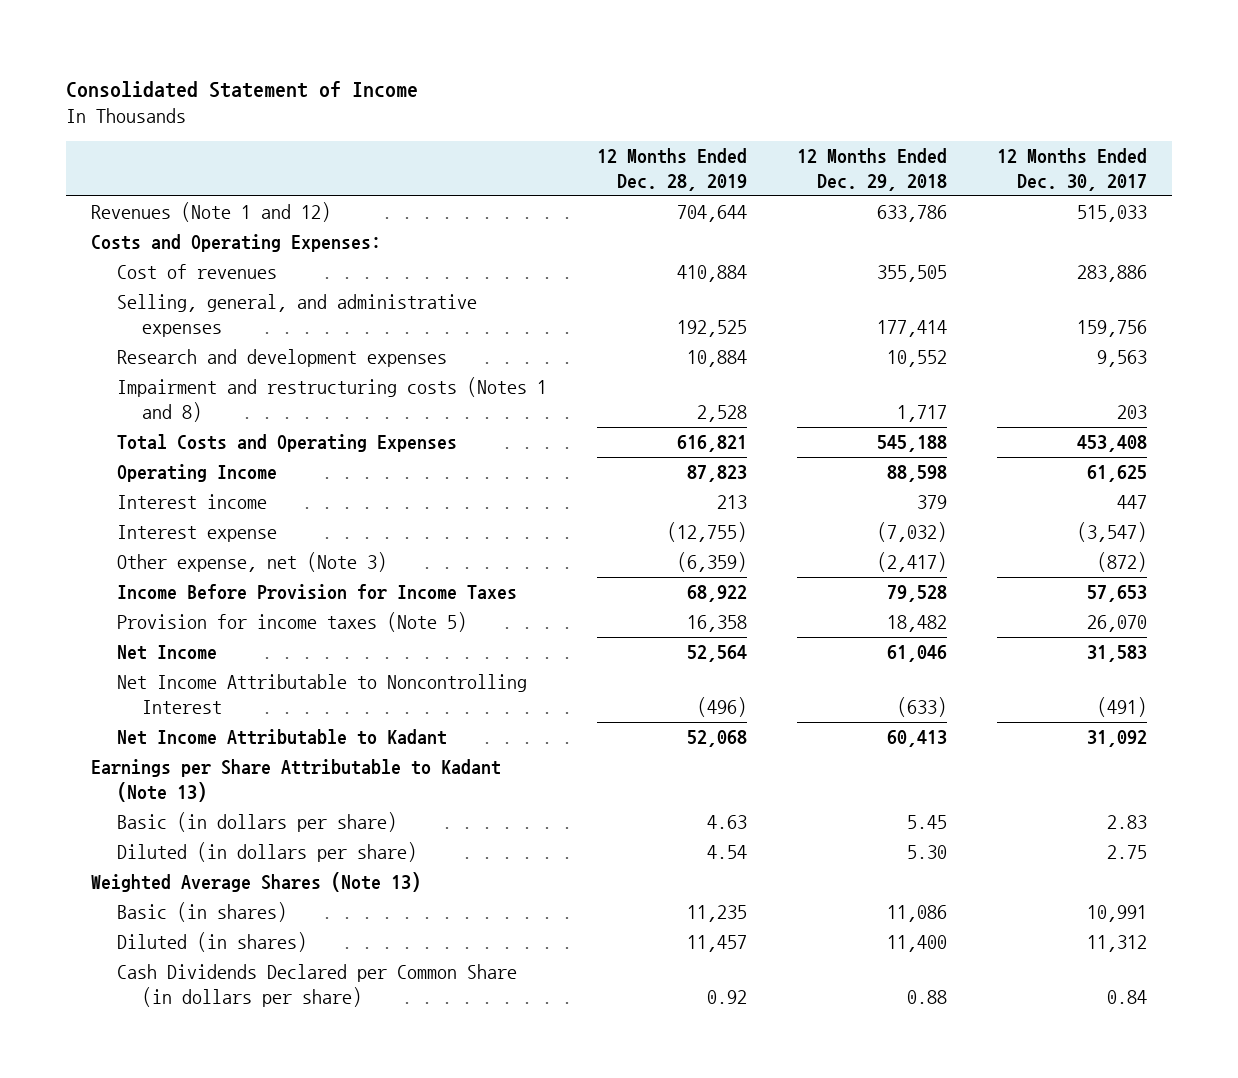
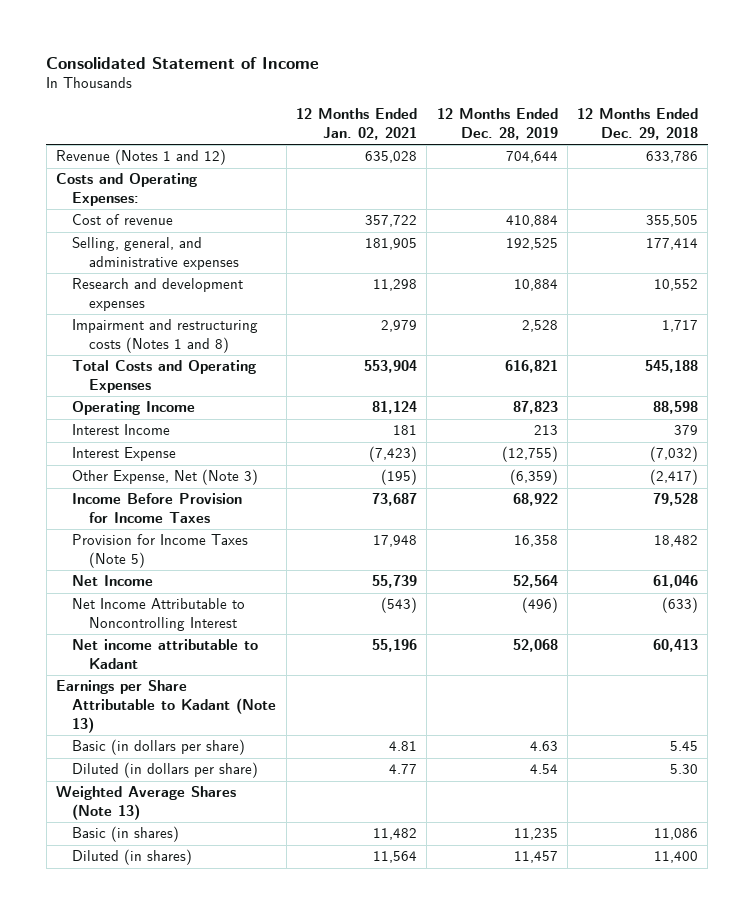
[996,148,1147,192] 12 Months Ended Dec. 30, 2017 -> none
none -> [295,108,417,140] 12 Months Ended Jan. 02, 2021
[91,202,332,223] Revenues (Note 1 and 12) -> [56,149,227,166] Revenue (Notes 1 and 12)
[116,264,277,280] Cost of revenues -> [72,214,174,226] Cost of revenue
[116,494,267,510] Interest income -> [72,424,171,436] Interest Income
[116,525,277,543] Interest expense -> [72,447,177,462] Interest Expense
[116,552,387,573] Other expense, net (Note 3) -> [72,469,259,486] Other Expense, Net (Note 3)
[116,612,467,633] Provision for income taxes (Note 5) -> [72,534,249,569] Provision for Income Taxes (Note 5)
[116,729,447,746] Net Income Attributable to Kadant -> [72,639,259,670] Net income attributable to Kadant
[116,964,517,1008] Cash Dividends Declared per Common Share (in dollars per share) -> none

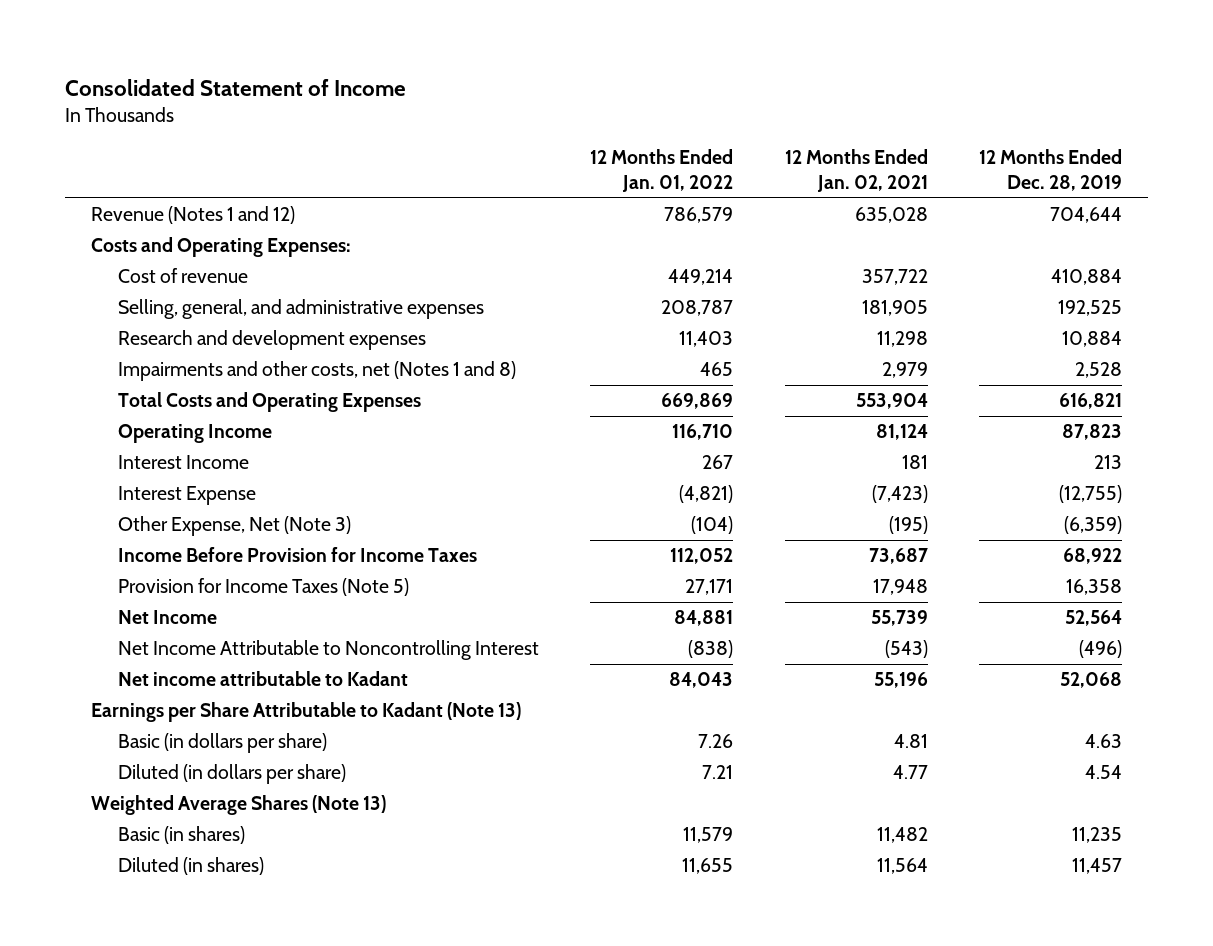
[577,108,699,140] 12 Months Ended Dec. 29, 2018 -> none
none -> [590,149,734,193] 12 Months Ended Jan. 01, 2022
[72,319,259,354] Impairment and restructuring costs (Notes 1 and 8) -> [117,361,516,382] Impairments and other costs, net (Notes 1 and 8)

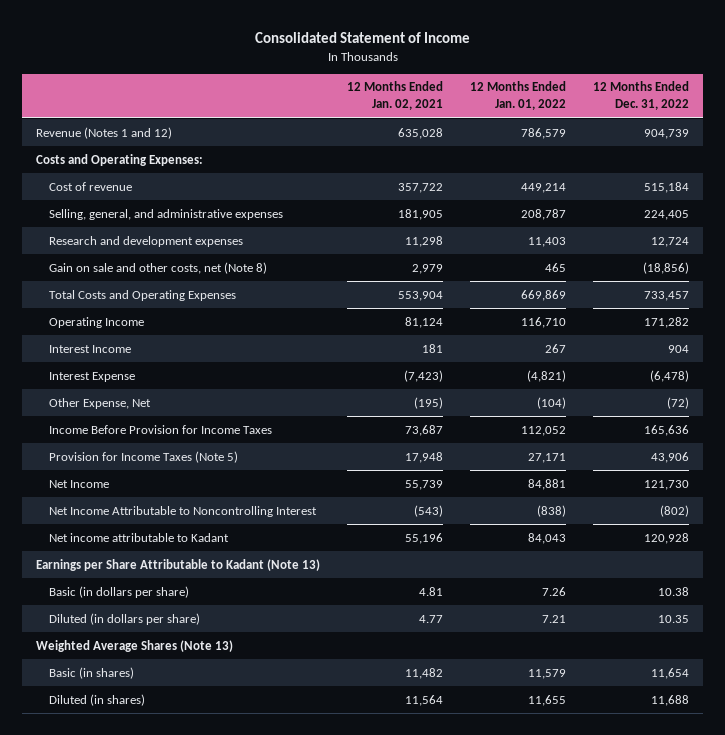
[979,149,1123,192] 12 Months Ended Dec. 28, 2019 -> none
none -> [593,81,690,111] 12 Months Ended Dec. 31, 2022
[117,361,516,382] Impairments and other costs, net (Notes 1 and 8) -> [48,261,267,274] Gain on sale and other costs, net (Note 8)
[117,516,351,537] Other Expense, Net (Note 3) -> [48,397,151,409] Other Expense, Net

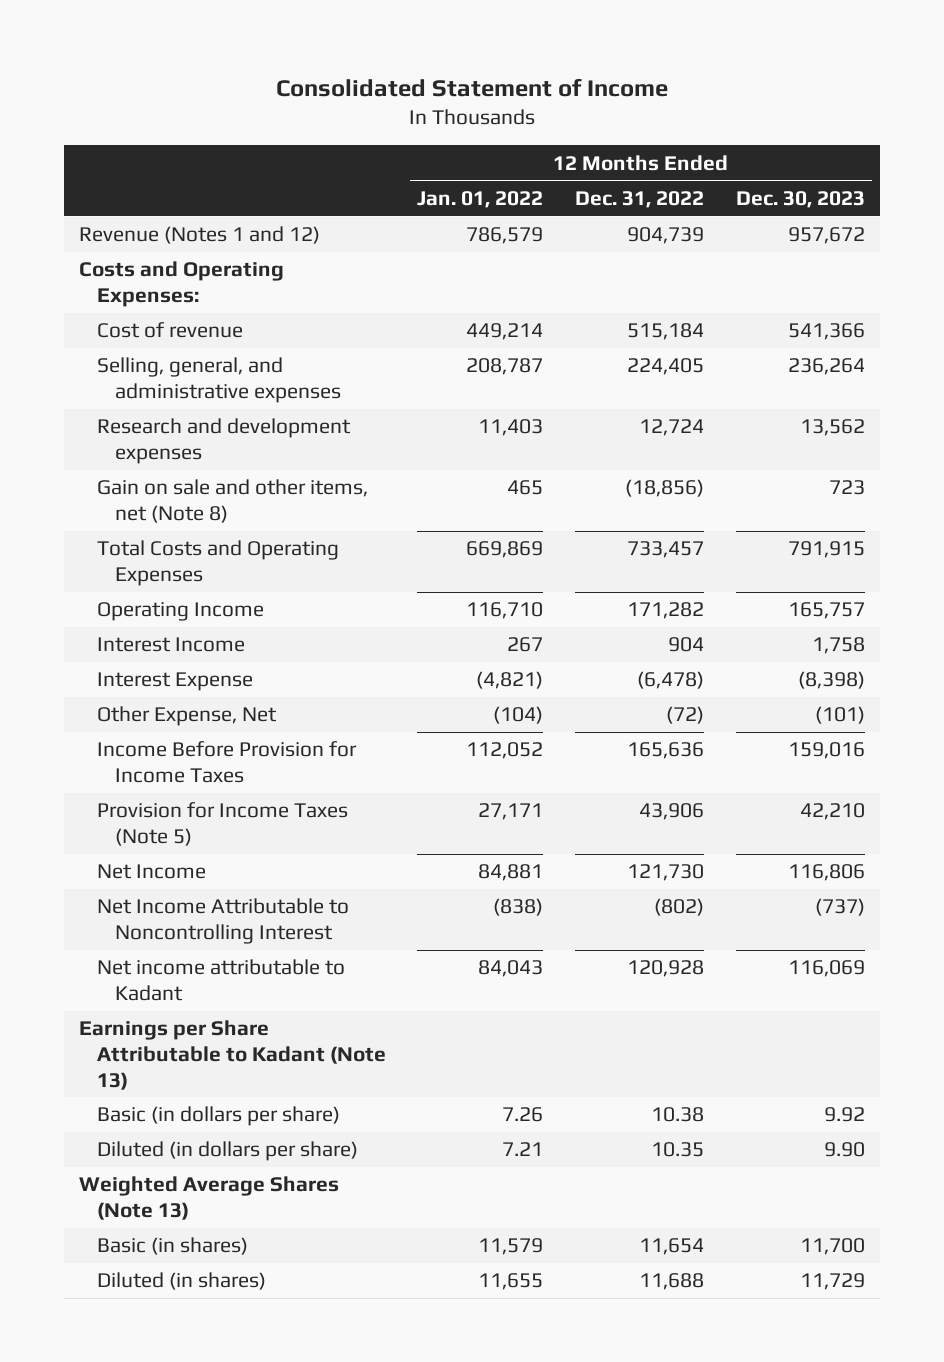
[347,81,444,111] 12 Months Ended Jan. 02, 2021 -> none
none -> [735,190,865,208] Dec. 30, 2023
[48,261,267,274] Gain on sale and other costs, net (Note 8) -> [96,479,368,523] Gain on sale and other items, net (Note 8)

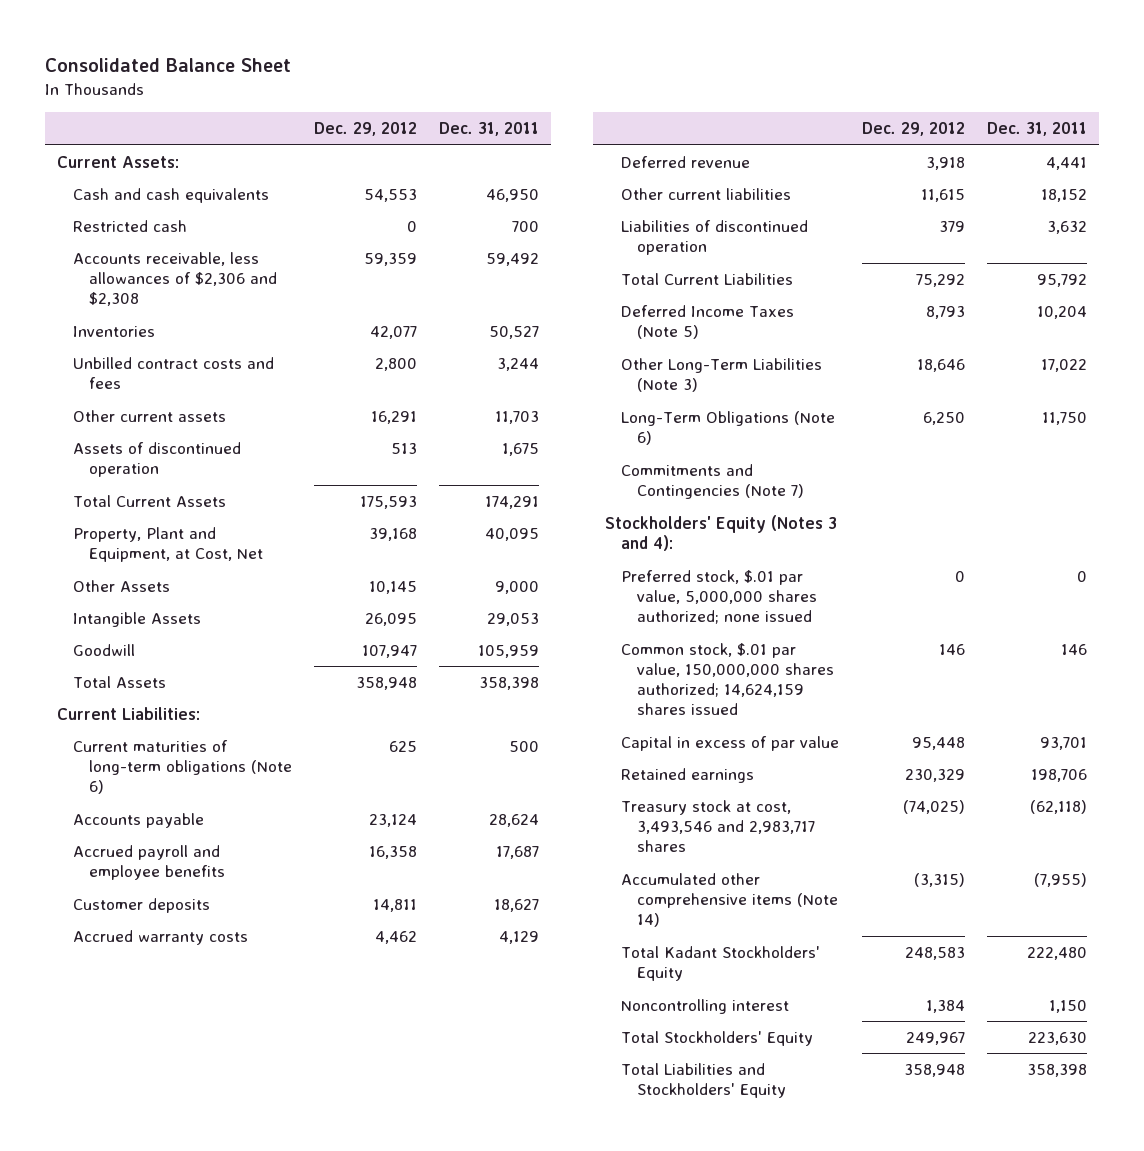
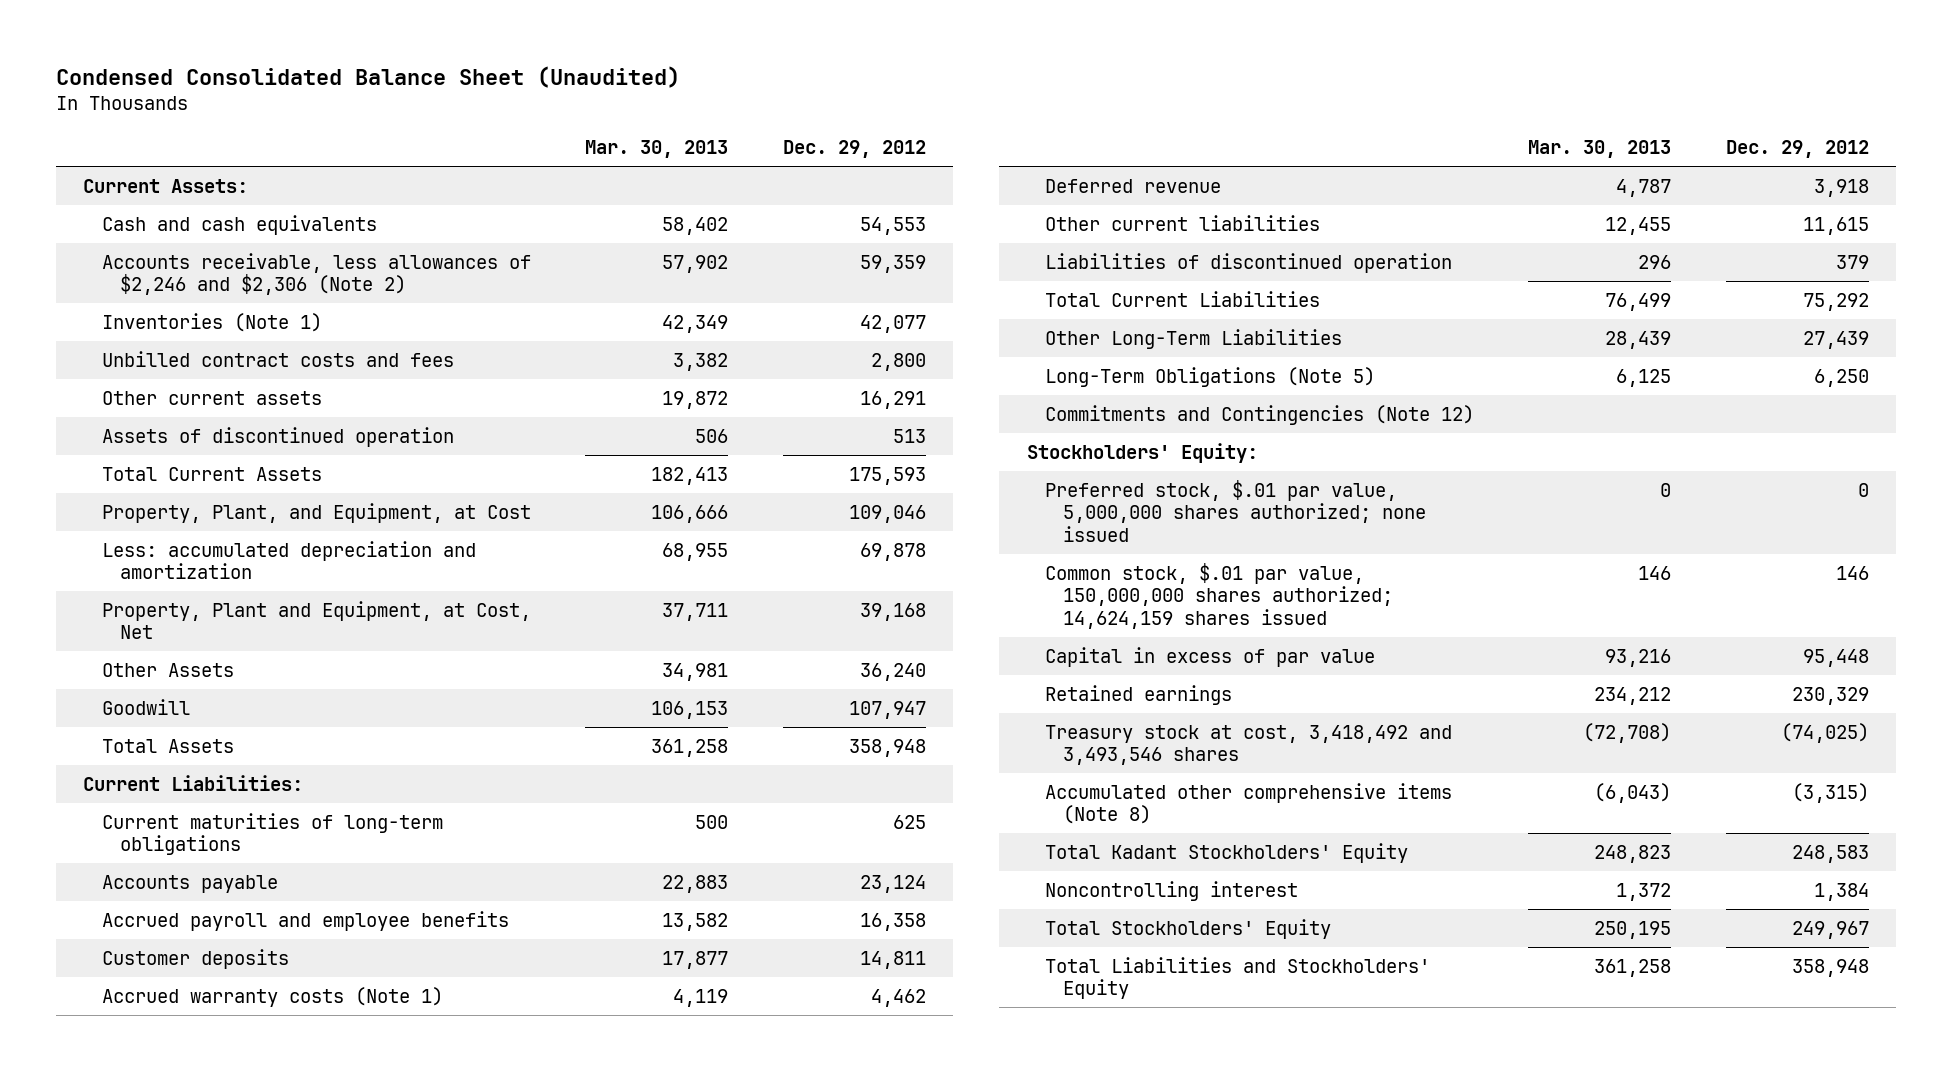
[45,58,292,73] Consolidated Balance Sheet -> [56,65,681,88] Condensed Consolidated Balance Sheet (Unaudited)
[439,122,540,137] Dec. 31, 2011 -> none
none -> [585,139,729,158] Mar. 30, 2013
[72,220,187,233] Restricted cash -> none
[72,252,277,307] Accounts receivable, less allowances of $2,306 and $2,308 -> [101,252,531,296] Accounts receivable, less allowances of $2,246 and $2,306 (Note 2)
[72,326,155,338] Inventories -> [101,312,322,332] Inventories (Note 1)
none -> [101,502,531,523] Property, Plant, and Equipment, at Cost
none -> [101,540,476,580] Less: accumulated depreciation and amortization
[72,612,201,628] Intangible Assets -> none
[369,581,418,595] 10,145 -> [859,662,926,681] 36,240
[72,740,292,795] Current maturities of long-term obligations (Note 6) -> [101,812,443,856] Current maturities of long-term obligations
[72,930,248,946] Accrued warranty costs -> [101,986,443,1007] Accrued warranty costs (Note 1)
[620,305,794,340] Deferred Income Taxes (Note 5) -> none
[620,358,822,393] Other Long-Term Liabilities (Note 3) -> [1044,328,1342,349] Other Long-Term Liabilities
[917,359,966,373] 18,646 -> [1802,330,1869,349] 27,439
[620,411,835,446] Long-Term Obligations (Note 6) -> [1044,366,1375,387] Long-Term Obligations (Note 5)
[620,464,804,500] Commitments and Contingencies (Note 7) -> [1044,404,1474,425] Commitments and Contingencies (Note 12)
[604,515,837,552] Stockholders' Equity (Notes 3 and 4): -> [1026,442,1258,463] Stockholders' Equity:
[620,800,815,853] Treasury stock at cost, 3,493,546 and 2,983,717 shares -> [1044,724,1452,766] Treasury stock at cost, 3,418,492 and 3,493,546 shares
[620,873,838,928] Accumulated other comprehensive items (Note 14) -> [1044,782,1452,825] Accumulated other comprehensive items (Note 8)

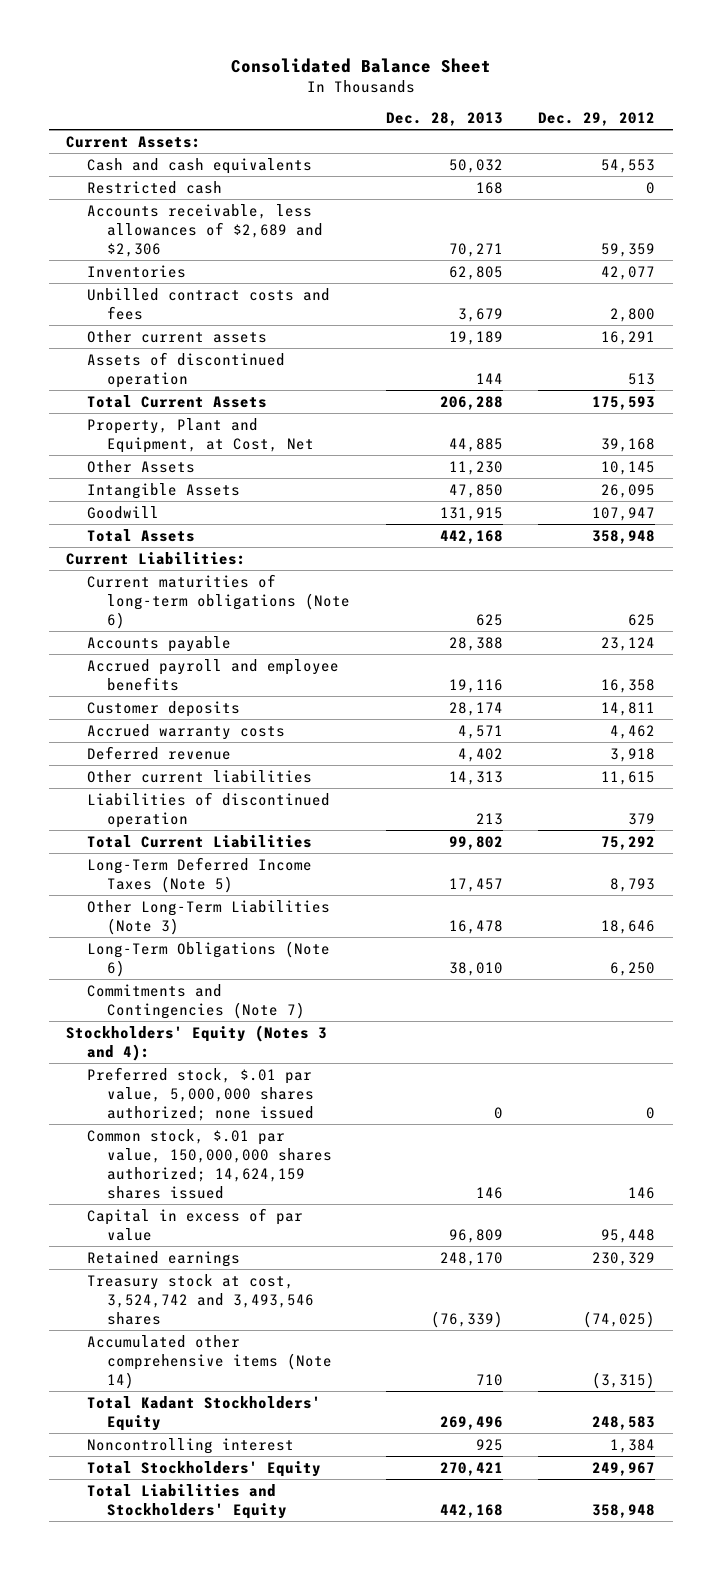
[56,65,681,88] Condensed Consolidated Balance Sheet (Unaudited) -> [230,57,491,73] Consolidated Balance Sheet
[585,139,729,158] Mar. 30, 2013 -> none
none -> [385,112,503,127] Dec. 28, 2013
none -> [86,180,222,194] Restricted cash
[101,252,531,296] Accounts receivable, less allowances of $2,246 and $2,306 (Note 2) -> [86,203,324,257] Accounts receivable, less allowances of $2,689 and $2,306
[101,312,322,332] Inventories (Note 1) -> [86,264,186,278] Inventories
[101,502,531,523] Property, Plant, and Equipment, at Cost -> none
[101,540,476,580] Less: accumulated depreciation and amortization -> none
[859,662,926,681] 36,240 -> [601,460,656,475] 10,145
none -> [86,482,240,499] Intangible Assets
[101,812,443,856] Current maturities of long-term obligations -> [86,573,351,629] Current maturities of long-term obligations (Note 6)
[101,986,443,1007] Accrued warranty costs (Note 1) -> [86,723,285,740] Accrued warranty costs
none -> [86,856,312,893] Long-Term Deferred Income Taxes (Note 5)
[1044,328,1342,349] Other Long-Term Liabilities -> [86,899,330,935] Other Long-Term Liabilities (Note 3)
[1802,330,1869,349] 27,439 -> [601,919,656,934] 18,646
[1044,366,1375,387] Long-Term Obligations (Note 5) -> [86,940,330,977] Long-Term Obligations (Note 6)
[1044,404,1474,425] Commitments and Contingencies (Note 12) -> [86,983,306,1019] Commitments and Contingencies (Note 7)
[1026,442,1258,463] Stockholders' Equity: -> [66,1024,328,1061] Stockholders' Equity (Notes 3 and 4):
[1044,724,1452,766] Treasury stock at cost, 3,418,492 and 3,493,546 shares -> [86,1273,315,1325] Treasury stock at cost, 3,524,742 and 3,493,546 shares
[1044,782,1452,825] Accumulated other comprehensive items (Note 8) -> [86,1334,333,1389] Accumulated other comprehensive items (Note 14)

